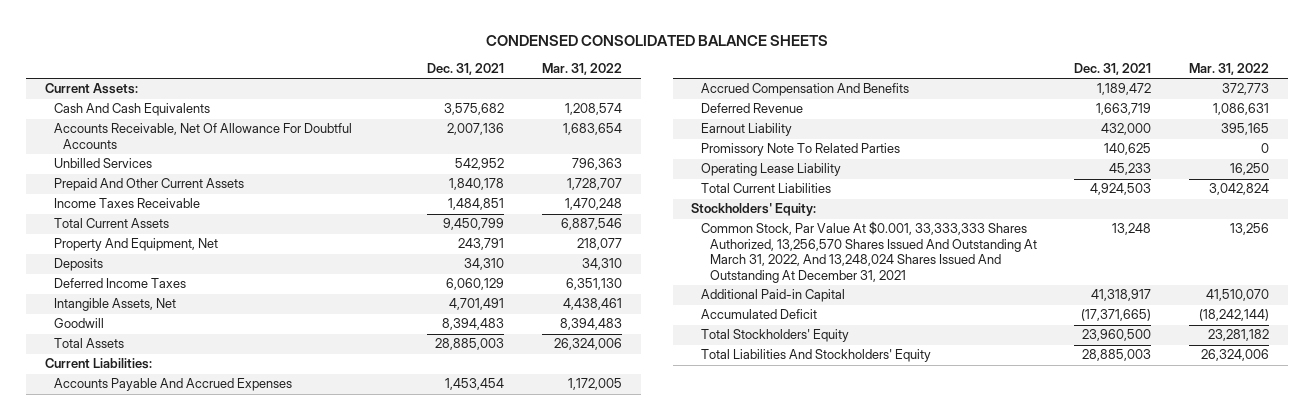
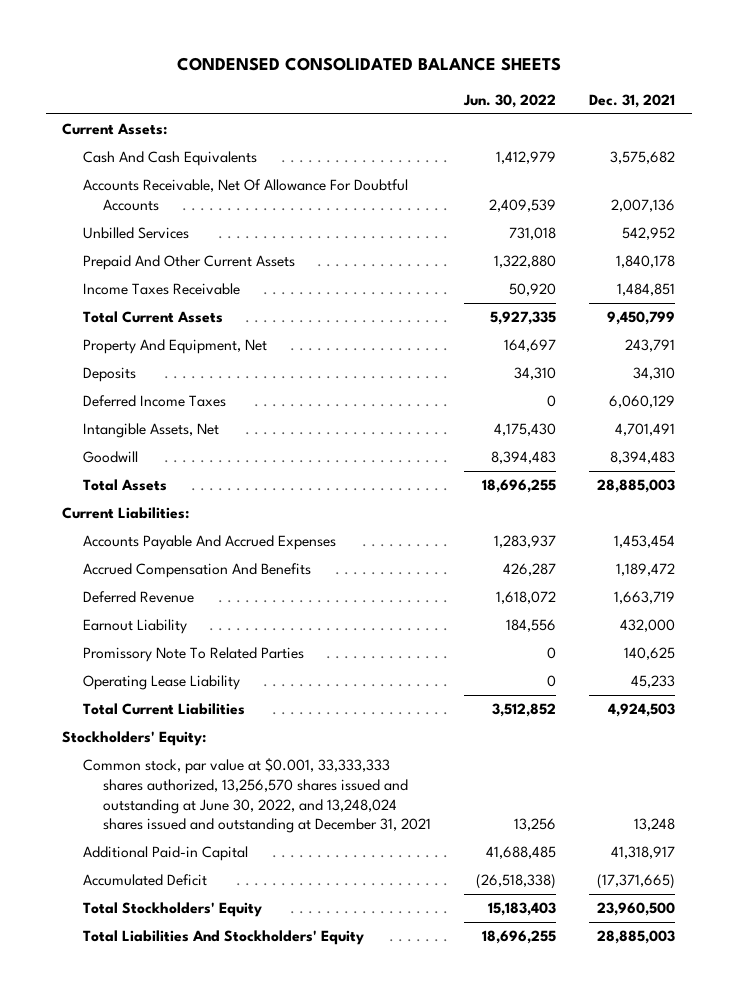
[541,63,622,76] Mar. 31, 2022 -> none
none -> [463,93,557,108] Jun. 30, 2022
[700,221,1037,283] Common Stock, Par Value At $0.001, 33,333,333 Shares Authorized, 13,256,570 Shares Issued And Outstanding At March 31, 2022, And 13,248,024 Shares Issued And Outstanding At December 31, 2021 -> [82,758,432,834] Common stock, par value at $0.001, 33,333,333 shares authorized, 13,256,570 shares issued and outstanding at June 30, 2022, and 13,248,024 shares issued and outstanding at December 31, 2021

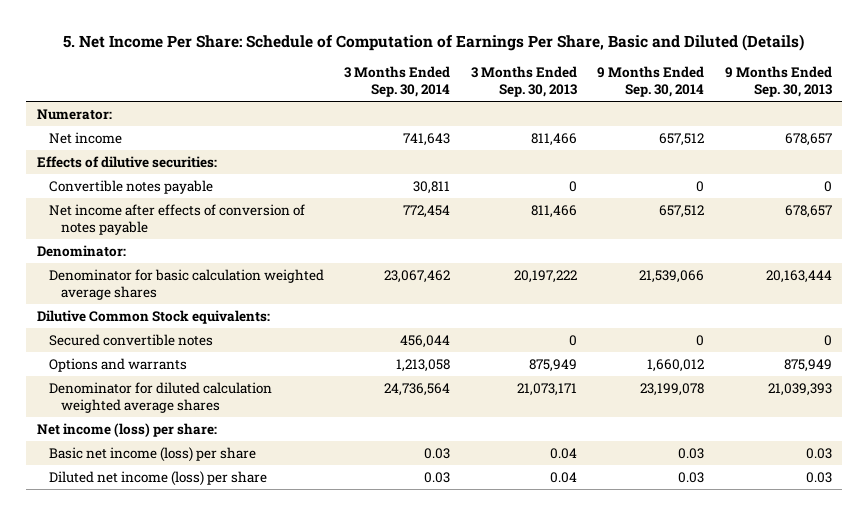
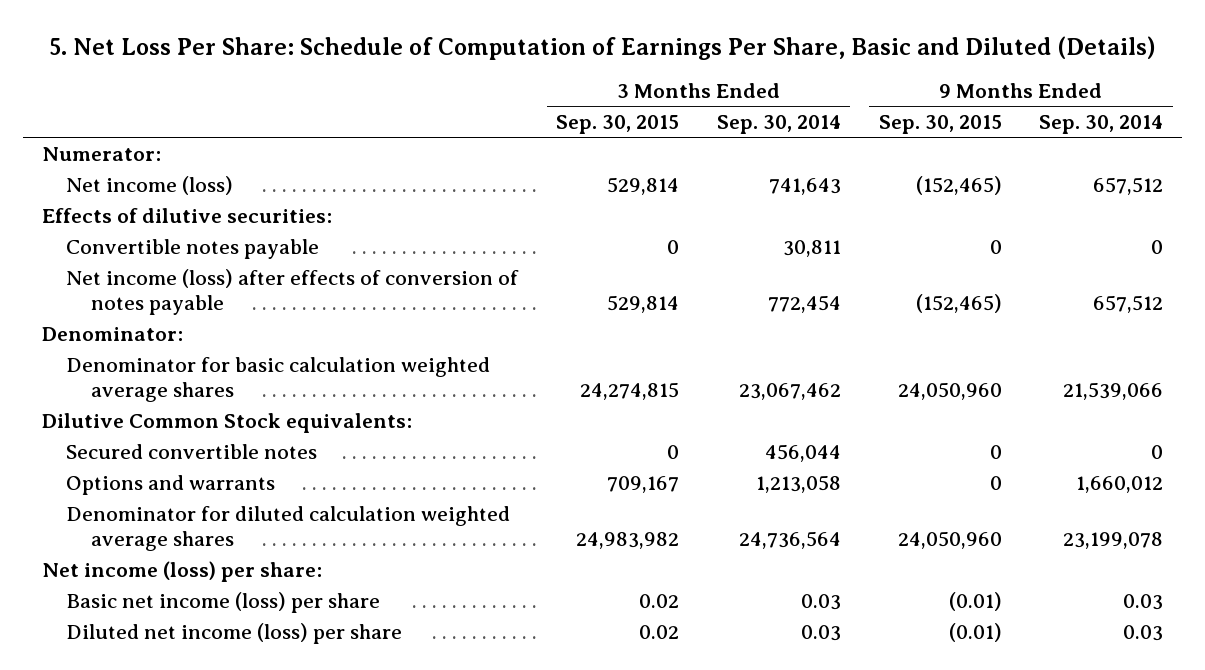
[63,34,805,52] 5. Net Income Per Share: Schedule of Computation of Earnings Per Share, Basic and Diluted (Details) -> [48,36,1156,61] 5. Net Loss Per Share: Schedule of Computation of Earnings Per Share, Basic and Diluted (Details)
[470,66,577,98] 3 Months Ended Sep. 30, 2013 -> none
[724,66,832,98] 9 Months Ended Sep. 30, 2013 -> none
none -> [556,115,680,135] Sep. 30, 2015
none -> [878,115,1002,135] Sep. 30, 2015
[48,131,122,144] Net income -> [66,175,234,195] Net income (loss)
[48,203,305,235] Net income after effects of conversion of notes payable -> [66,268,520,315] Net income (loss) after effects of conversion of notes payable

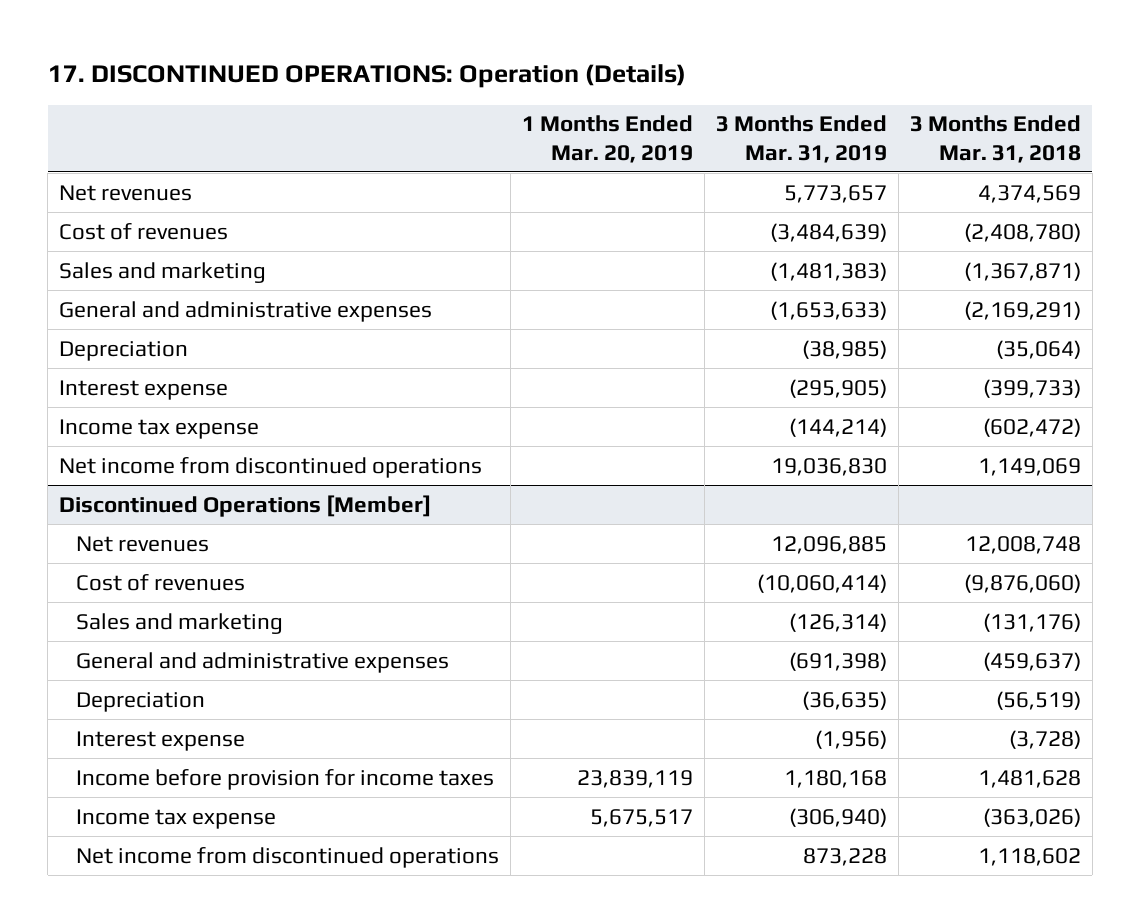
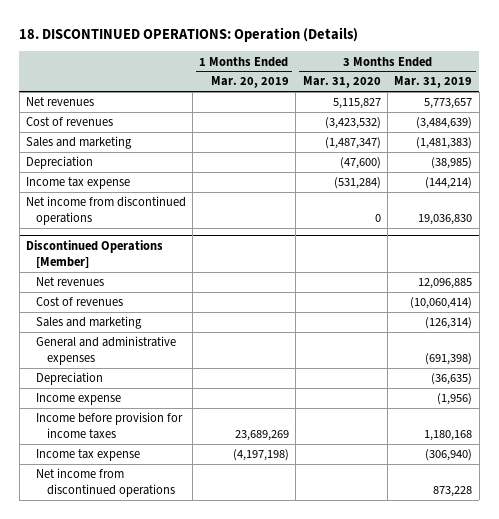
[47,64,686,89] 17. DISCONTINUED OPERATIONS: Operation (Details) -> [19,26,359,42] 18. DISCONTINUED OPERATIONS: Operation (Details)
[909,115,1081,163] 3 Months Ended Mar. 31, 2018 -> none
none -> [302,76,381,89] Mar. 31, 2020
[59,300,433,322] General and administrative expenses -> none
[59,379,229,400] Interest expense -> none
[76,730,246,751] Interest expense -> [36,393,122,406] Income expense
[577,769,694,788] 23,839,119 -> [234,429,289,441] 23,689,269
[590,808,694,827] 5,675,517 -> [232,449,289,462] (4,197,198)

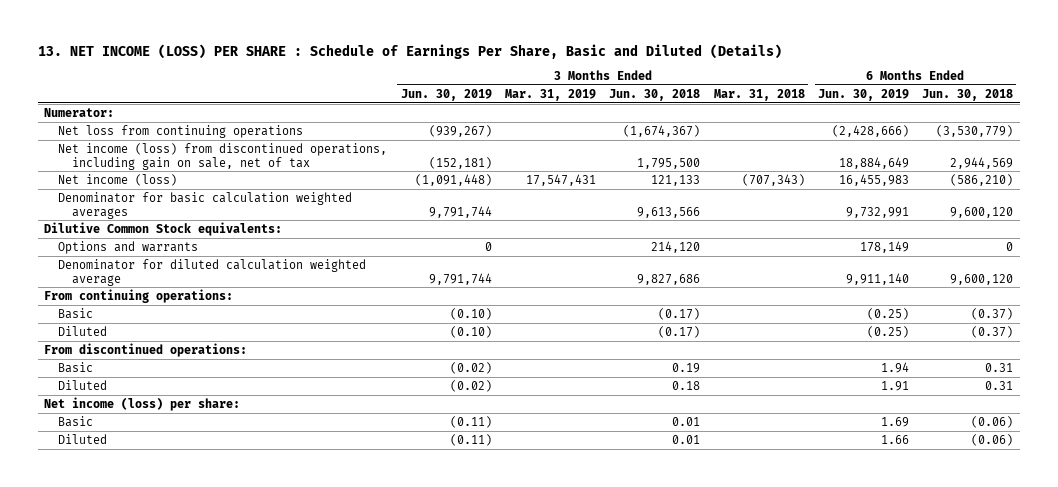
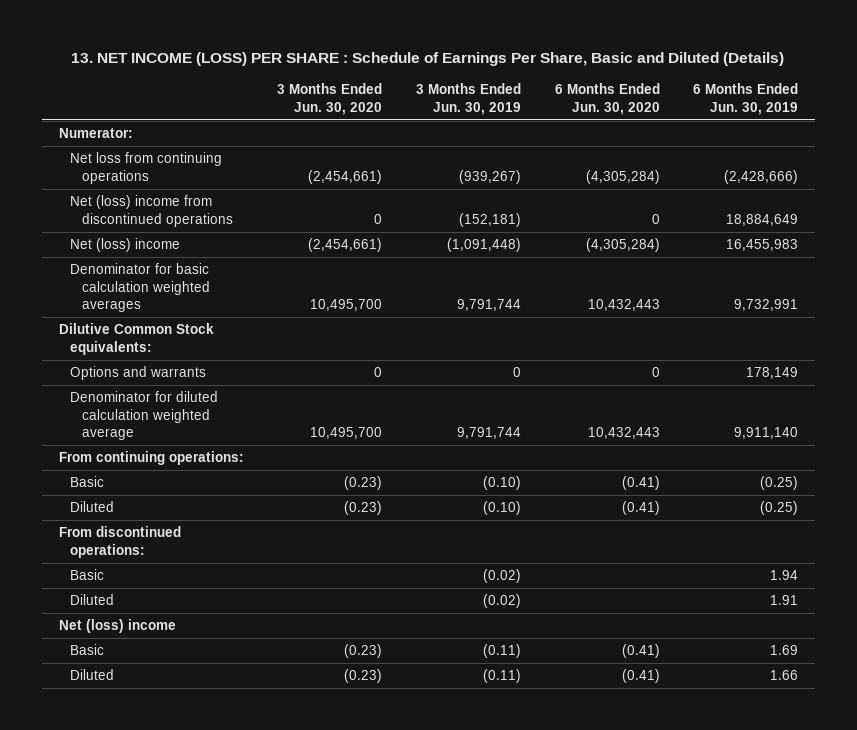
[504,88,596,101] Mar. 31, 2019 -> none
[609,88,701,101] Jun. 30, 2018 -> none
[713,88,805,101] Mar. 31, 2018 -> none
[922,88,1014,101] Jun. 30, 2018 -> none
none -> [277,83,383,115] 3 Months Ended Jun. 30, 2020
none -> [554,83,660,115] 6 Months Ended Jun. 30, 2020
[58,142,388,170] Net income (loss) from discontinued operations, including gain on sale, net of tax -> [70,195,233,227] Net (loss) income from discontinued operations
[58,173,178,186] Net income (loss) -> [70,238,181,253] Net (loss) income
[44,396,241,411] Net income (loss) per share: -> [58,619,176,634] Net (loss) income

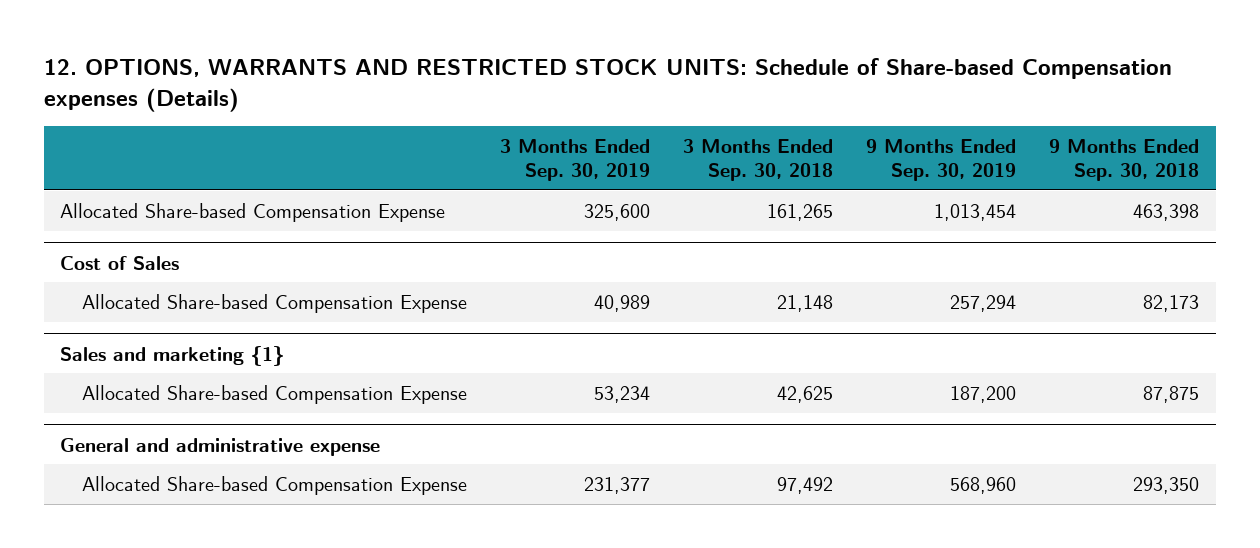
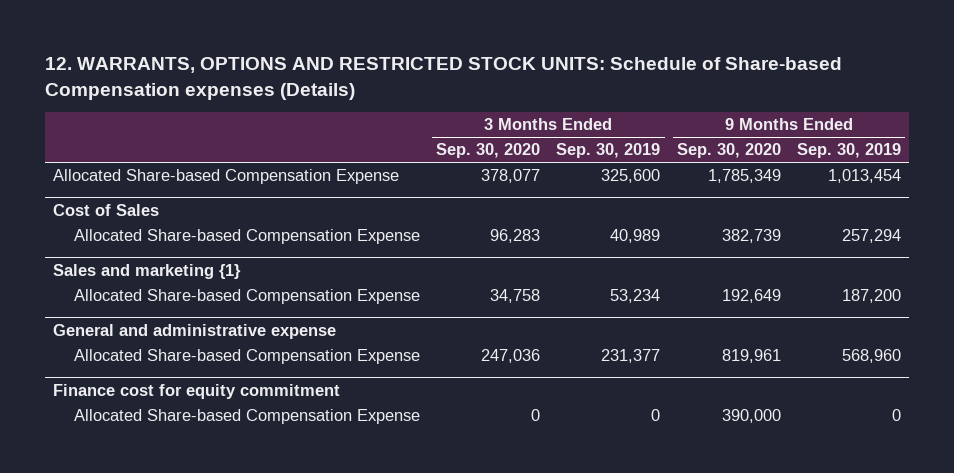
[43,57,1172,113] 12. OPTIONS, WARRANTS AND RESTRICTED STOCK UNITS: Schedule of Share-based Compensation expenses (Details) -> [44,57,842,100] 12. WARRANTS, OPTIONS AND RESTRICTED STOCK UNITS: Schedule of Share-based Compensation expenses (Details)
[683,139,834,181] 3 Months Ended Sep. 30, 2018 -> none
[1049,139,1200,181] 9 Months Ended Sep. 30, 2018 -> none
none -> [436,143,541,159] Sep. 30, 2020
none -> [676,143,781,159] Sep. 30, 2020
none -> [53,383,341,399] Finance cost for equity commitment
none -> [73,409,420,425] Allocated Share-based Compensation Expense

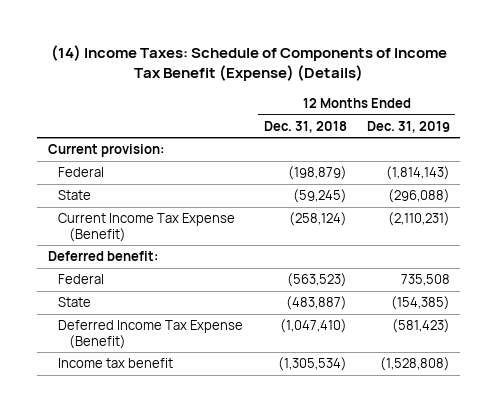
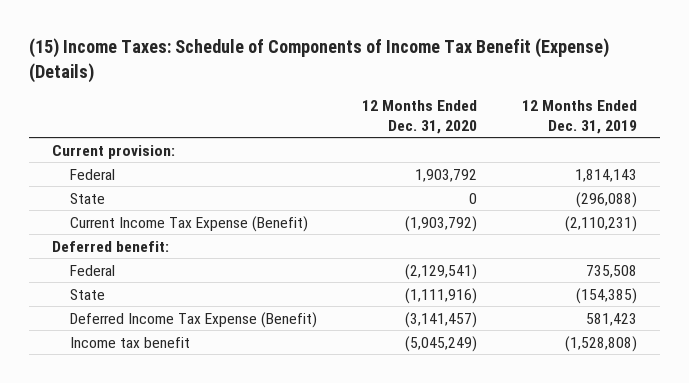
[50,44,447,82] (14) Income Taxes: Schedule of Components of Income Tax Benefit (Expense) (Details) -> [29,38,610,83] (15) Income Taxes: Schedule of Components of Income Tax Benefit (Expense) (Details)
[263,120,347,133] Dec. 31, 2018 -> none
none -> [362,99,478,134] 12 Months Ended Dec. 31, 2020
[385,166,450,181] (1,814,143) -> [575,168,638,182] 1,814,143
[391,319,450,334] (581,423) -> [586,312,638,326] 581,423

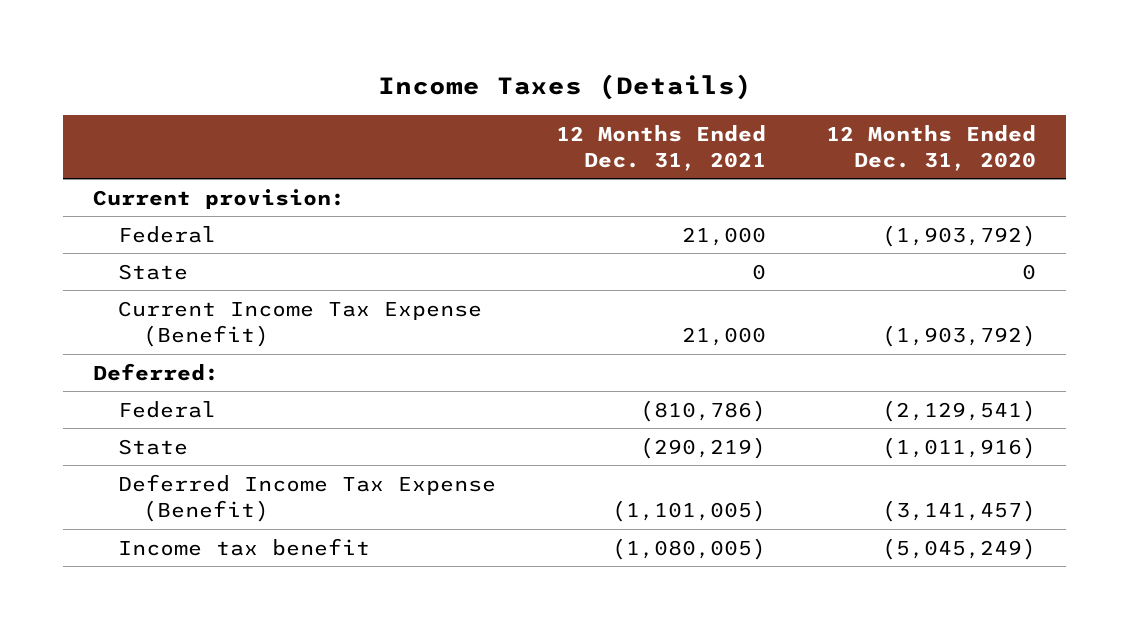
[29,38,610,83] (15) Income Taxes: Schedule of Components of Income Tax Benefit (Expense) (Details) -> [377,74,752,101] Income Taxes (Details)
[522,99,638,134] 12 Months Ended Dec. 31, 2019 -> none
none -> [556,124,767,171] 12 Months Ended Dec. 31, 2021
[415,168,478,182] 1,903,792 -> [882,224,1037,247] (1,903,792)
[51,240,169,252] Deferred benefit: -> [93,362,220,381] Deferred:
[405,287,478,304] (1,111,916) -> [882,436,1037,459] (1,011,916)

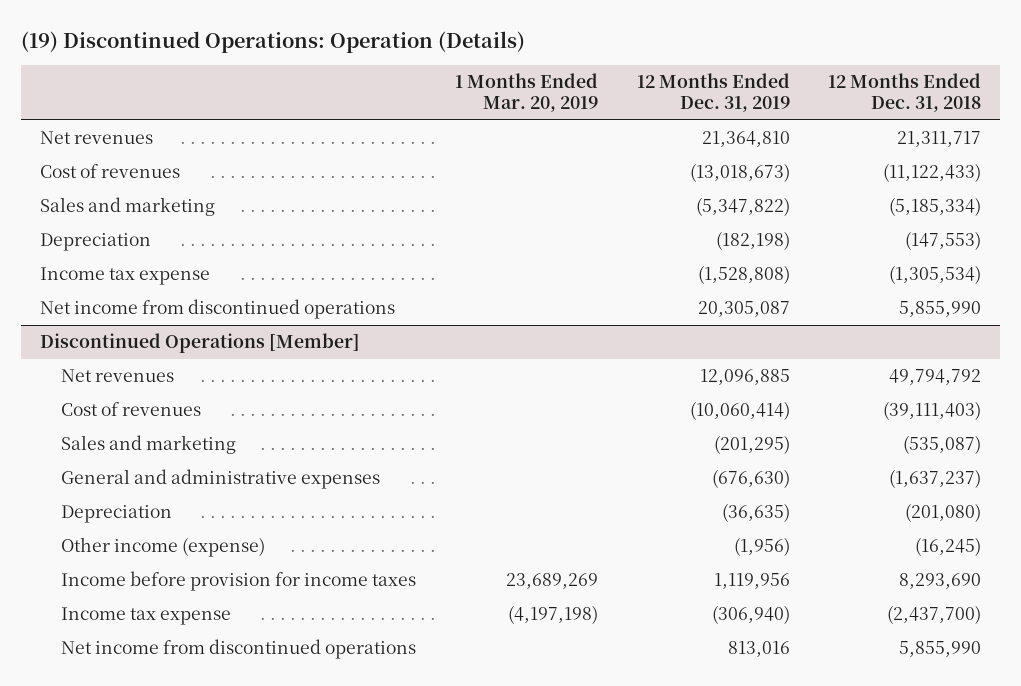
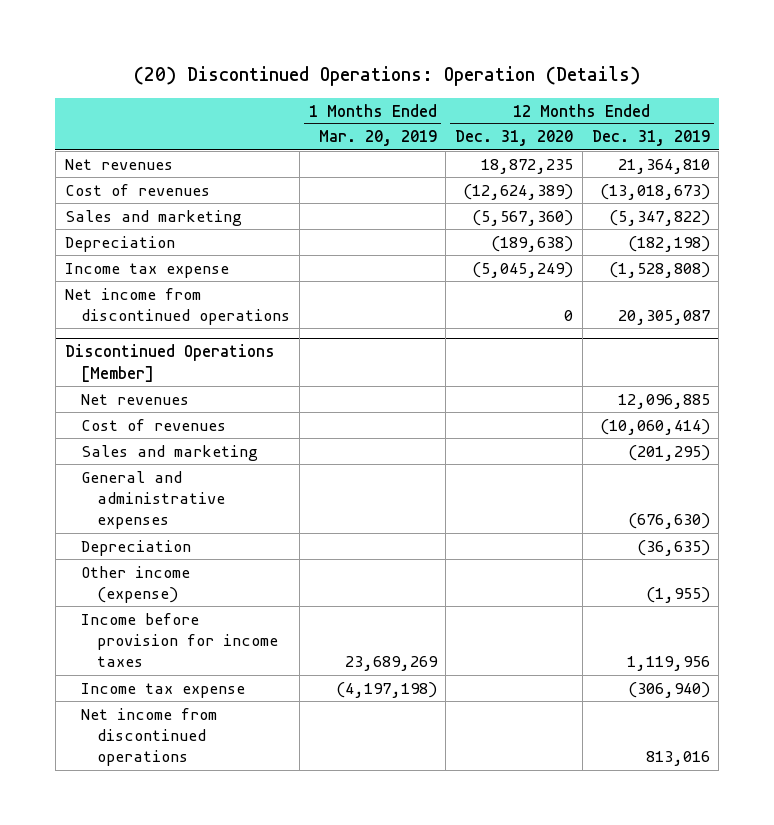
[20,30,525,53] (19) Discontinued Operations: Operation (Details) -> [134,66,641,87] (20) Discontinued Operations: Operation (Details)
[828,73,982,113] 12 Months Ended Dec. 31, 2018 -> none
none -> [455,130,574,147] Dec. 31, 2020
[733,537,790,557] (1,956) -> [645,587,710,604] (1,955)

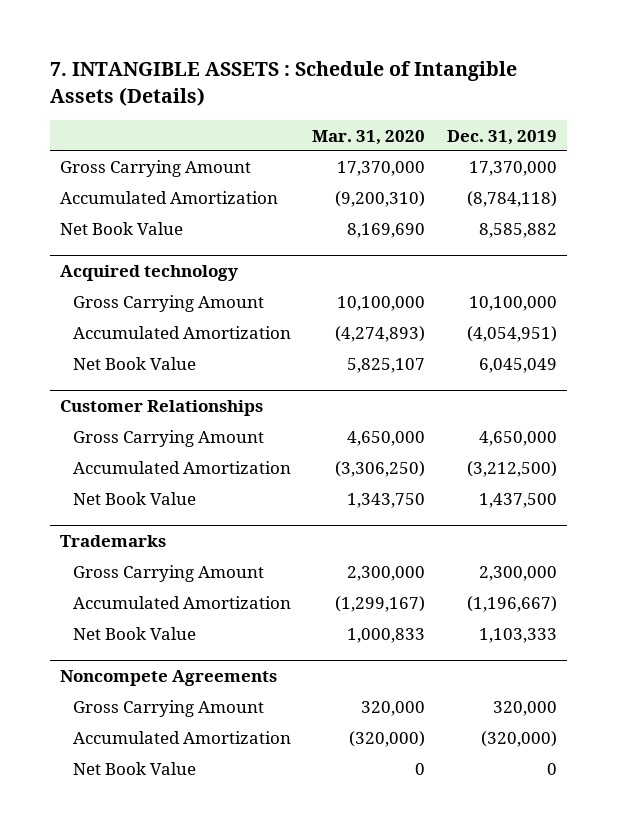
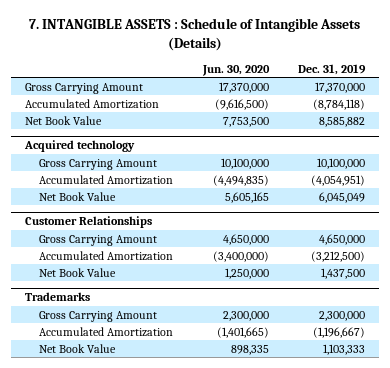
[312,129,426,145] Mar. 31, 2020 -> none
none -> [201,64,270,76] Jun. 30, 2020
[60,670,278,687] Noncompete Agreements -> none
[73,700,265,718] Gross Carrying Amount -> none
[73,731,292,745] Accumulated Amortization -> none
[73,762,197,776] Net Book Value -> none

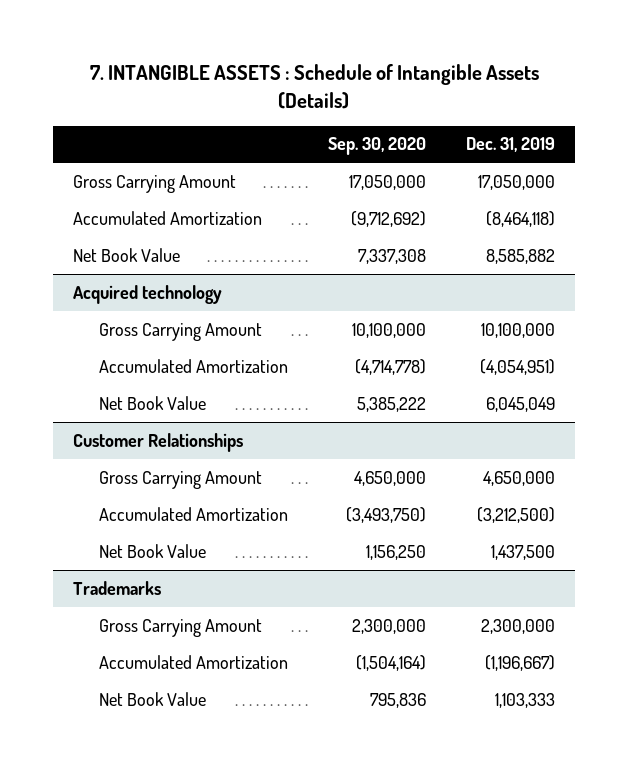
[201,64,270,76] Jun. 30, 2020 -> none
none -> [327,137,426,156] Sep. 30, 2020
[314,81,365,93] 17,370,000 -> [477,174,555,190] 17,050,000
[312,98,365,110] (8,784,118) -> [485,210,555,227] (8,464,118)

